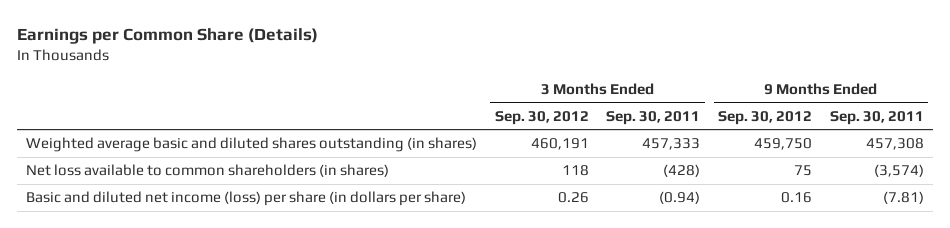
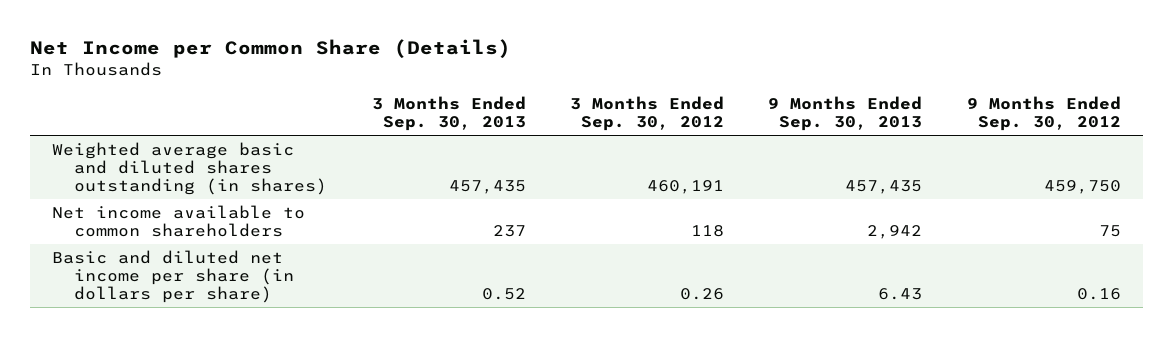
[17,28,319,45] Earnings per Common Share (Details) -> [30,39,512,59] Net Income per Common Share (Details)
[606,110,701,125] Sep. 30, 2011 -> none
[829,110,924,125] Sep. 30, 2011 -> none
none -> [371,96,526,132] 3 Months Ended Sep. 30, 2013
none -> [768,96,923,132] 9 Months Ended Sep. 30, 2013
[26,164,390,178] Net loss available to common shareholders (in shares) -> [52,204,306,237] Net income available to common shareholders
[26,191,467,207] Basic and diluted net income (loss) per share (in dollars per share) -> [52,249,295,303] Basic and diluted net income per share (in dollars per share)

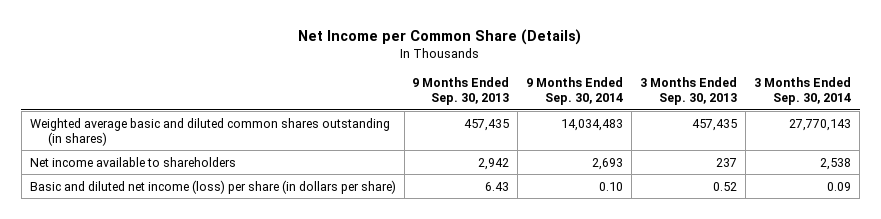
[570,96,725,132] 3 Months Ended Sep. 30, 2012 -> none
[966,96,1121,132] 9 Months Ended Sep. 30, 2012 -> none
none -> [526,77,624,106] 9 Months Ended Sep. 30, 2014
none -> [754,77,852,106] 3 Months Ended Sep. 30, 2014
[52,141,328,195] Weighted average basic and diluted shares outstanding (in shares) -> [29,117,390,146] Weighted average basic and diluted common shares outstanding (in shares)
[52,204,306,237] Net income available to common shareholders -> [29,156,236,167] Net income available to shareholders
[52,249,295,303] Basic and diluted net income per share (in dollars per share) -> [29,179,396,194] Basic and diluted net income (loss) per share (in dollars per share)

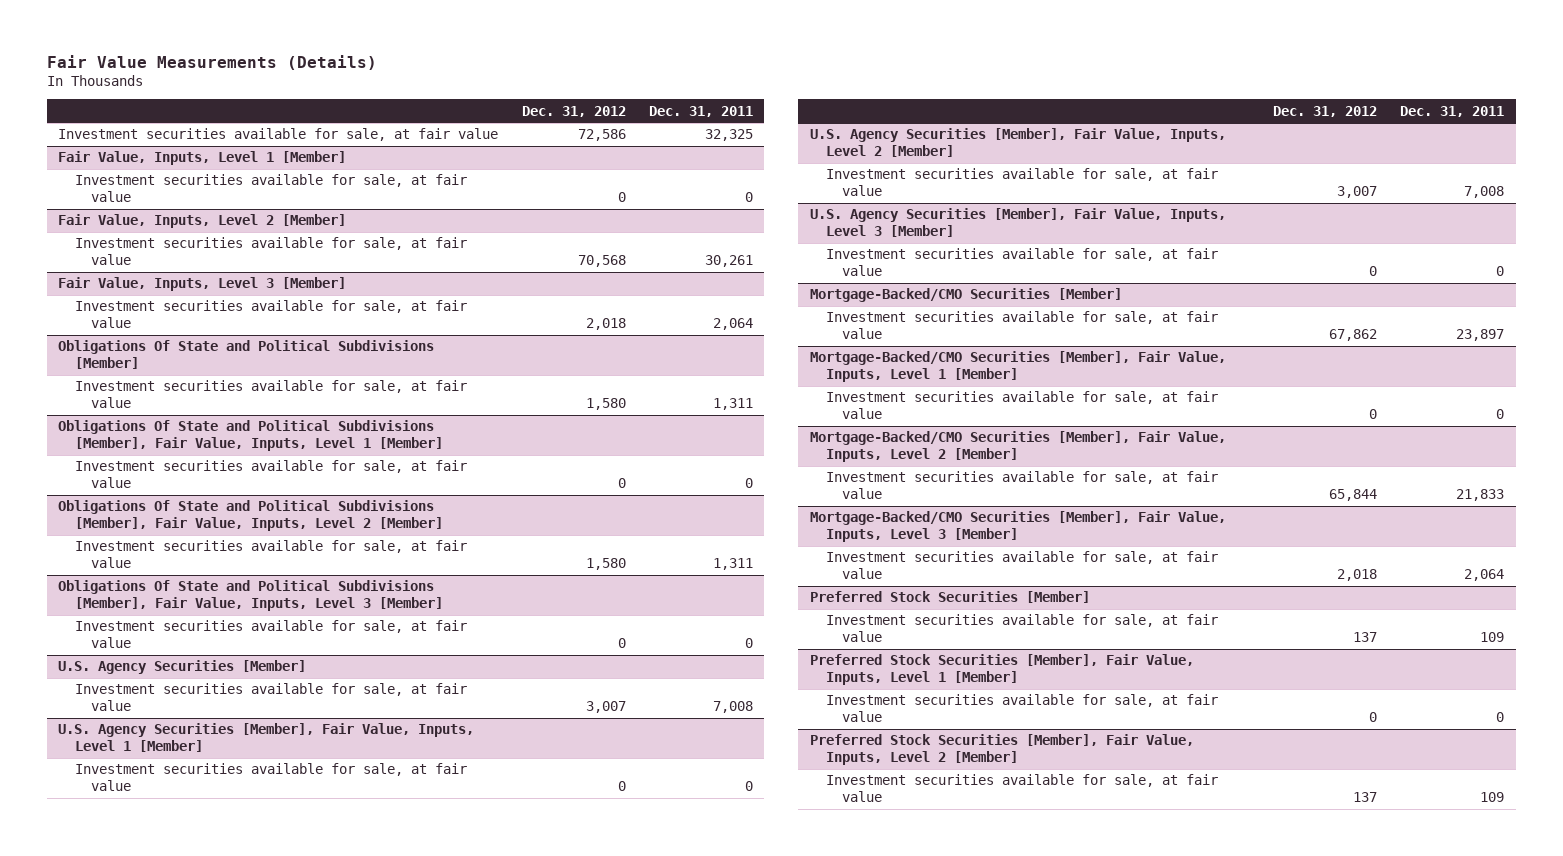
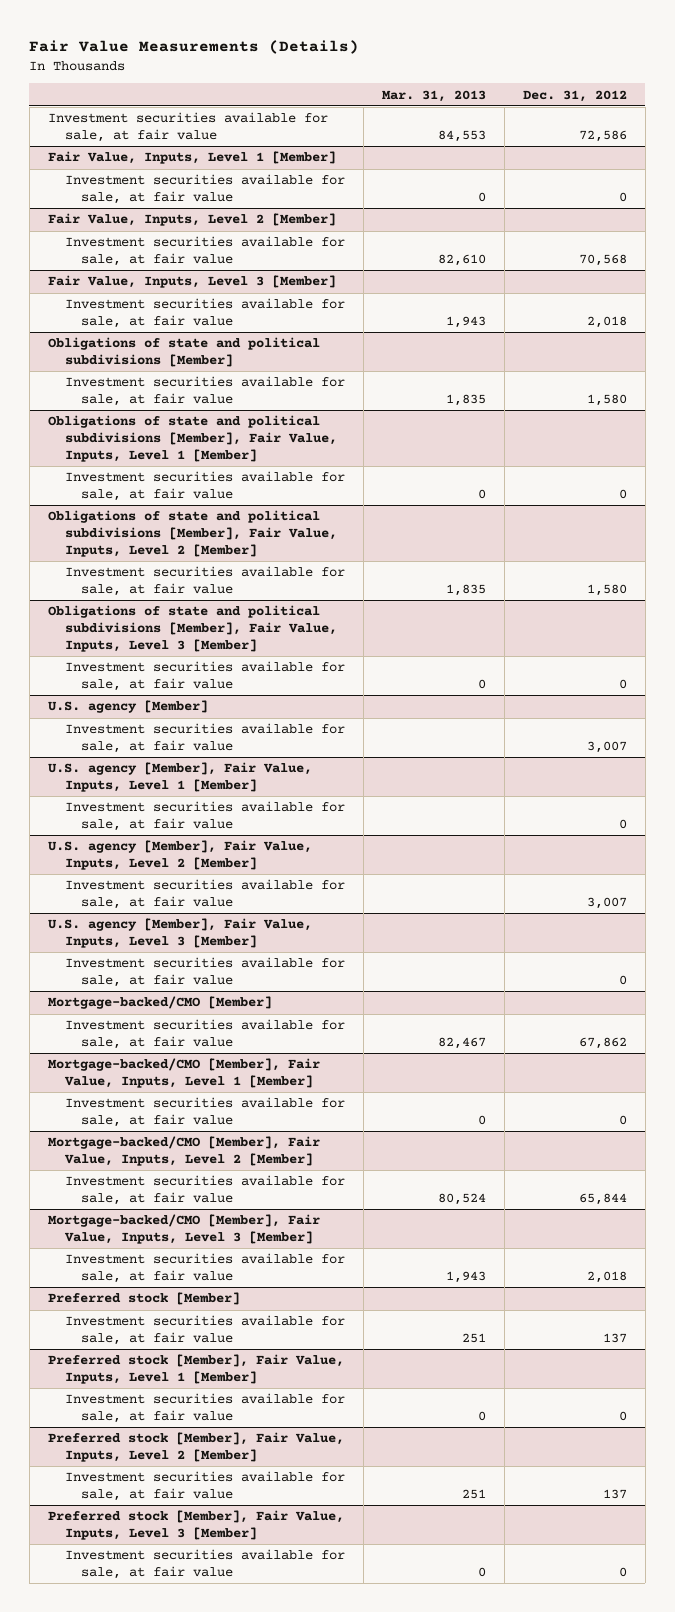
[648,105,753,117] Dec. 31, 2011 -> none
none -> [381,89,486,102] Mar. 31, 2013
[58,340,435,370] Obligations Of State and Political Subdivisions [Member] -> [47,337,320,368] Obligations of state and political subdivisions [Member]
[58,420,443,452] Obligations Of State and Political Subdivisions [Member], Fair Value, Inputs, Level 1 [Member] -> [47,415,337,463] Obligations of state and political subdivisions [Member], Fair Value, Inputs, Level 1 [Member]
[58,500,443,532] Obligations Of State and Political Subdivisions [Member], Fair Value, Inputs, Level 2 [Member] -> [47,510,337,558] Obligations of state and political subdivisions [Member], Fair Value, Inputs, Level 2 [Member]
[58,580,443,612] Obligations Of State and Political Subdivisions [Member], Fair Value, Inputs, Level 3 [Member] -> [47,605,337,653] Obligations of state and political subdivisions [Member], Fair Value, Inputs, Level 3 [Member]
[58,660,307,675] U.S. Agency Securities [Member] -> [47,700,208,714] U.S. agency [Member]
[58,723,475,753] U.S. Agency Securities [Member], Fair Value, Inputs, Level 1 [Member] -> [47,762,312,793] U.S. agency [Member], Fair Value, Inputs, Level 1 [Member]
[809,128,1226,158] U.S. Agency Securities [Member], Fair Value, Inputs, Level 2 [Member] -> [47,840,312,871] U.S. agency [Member], Fair Value, Inputs, Level 2 [Member]
[809,208,1226,238] U.S. Agency Securities [Member], Fair Value, Inputs, Level 3 [Member] -> [47,918,312,949] U.S. agency [Member], Fair Value, Inputs, Level 3 [Member]
[809,288,1122,303] Mortgage-Backed/CMO Securities [Member] -> [47,996,272,1010] Mortgage-backed/CMO [Member]
[809,351,1226,383] Mortgage-Backed/CMO Securities [Member], Fair Value, Inputs, Level 1 [Member] -> [47,1058,320,1089] Mortgage-backed/CMO [Member], Fair Value, Inputs, Level 1 [Member]
[809,431,1226,463] Mortgage-Backed/CMO Securities [Member], Fair Value, Inputs, Level 2 [Member] -> [47,1136,320,1167] Mortgage-backed/CMO [Member], Fair Value, Inputs, Level 2 [Member]
[809,511,1226,543] Mortgage-Backed/CMO Securities [Member], Fair Value, Inputs, Level 3 [Member] -> [47,1214,320,1245] Mortgage-backed/CMO [Member], Fair Value, Inputs, Level 3 [Member]
[809,591,1090,604] Preferred Stock Securities [Member] -> [47,1292,240,1306] Preferred stock [Member]
[809,654,1194,686] Preferred Stock Securities [Member], Fair Value, Inputs, Level 1 [Member] -> [47,1354,344,1385] Preferred stock [Member], Fair Value, Inputs, Level 1 [Member]
[809,734,1194,766] Preferred Stock Securities [Member], Fair Value, Inputs, Level 2 [Member] -> [47,1432,344,1463] Preferred stock [Member], Fair Value, Inputs, Level 2 [Member]
none -> [47,1510,344,1541] Preferred stock [Member], Fair Value, Inputs, Level 3 [Member]
none -> [64,1549,345,1580] Investment securities available for sale, at fair value

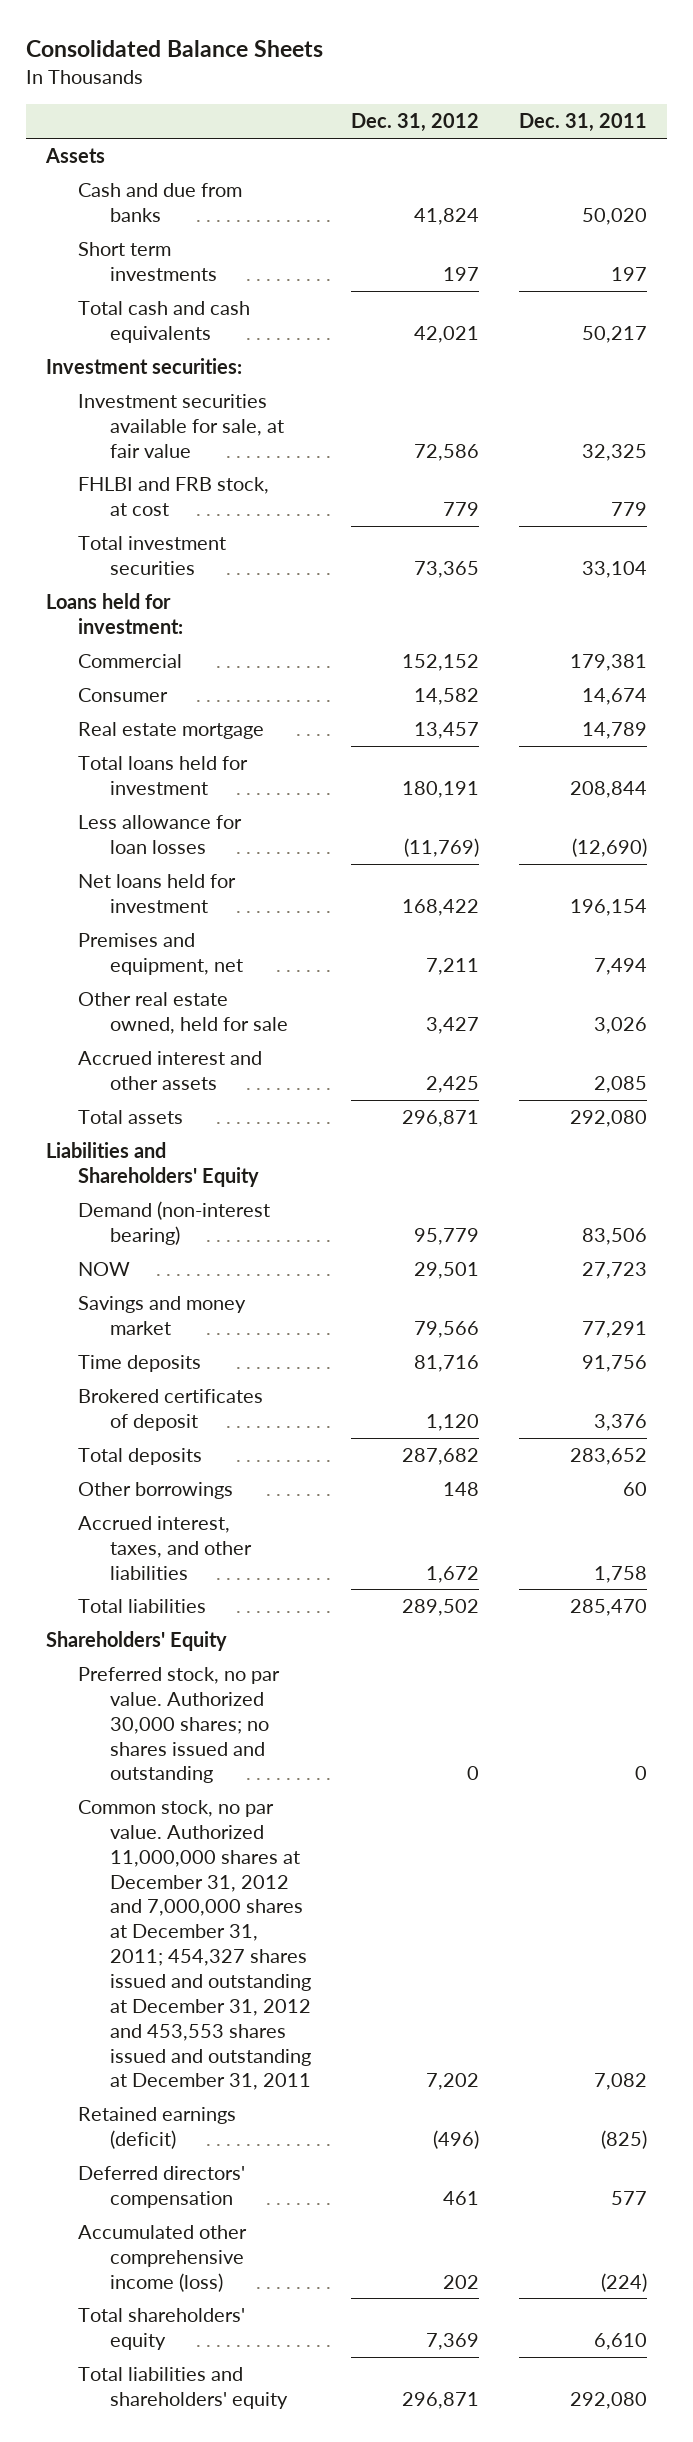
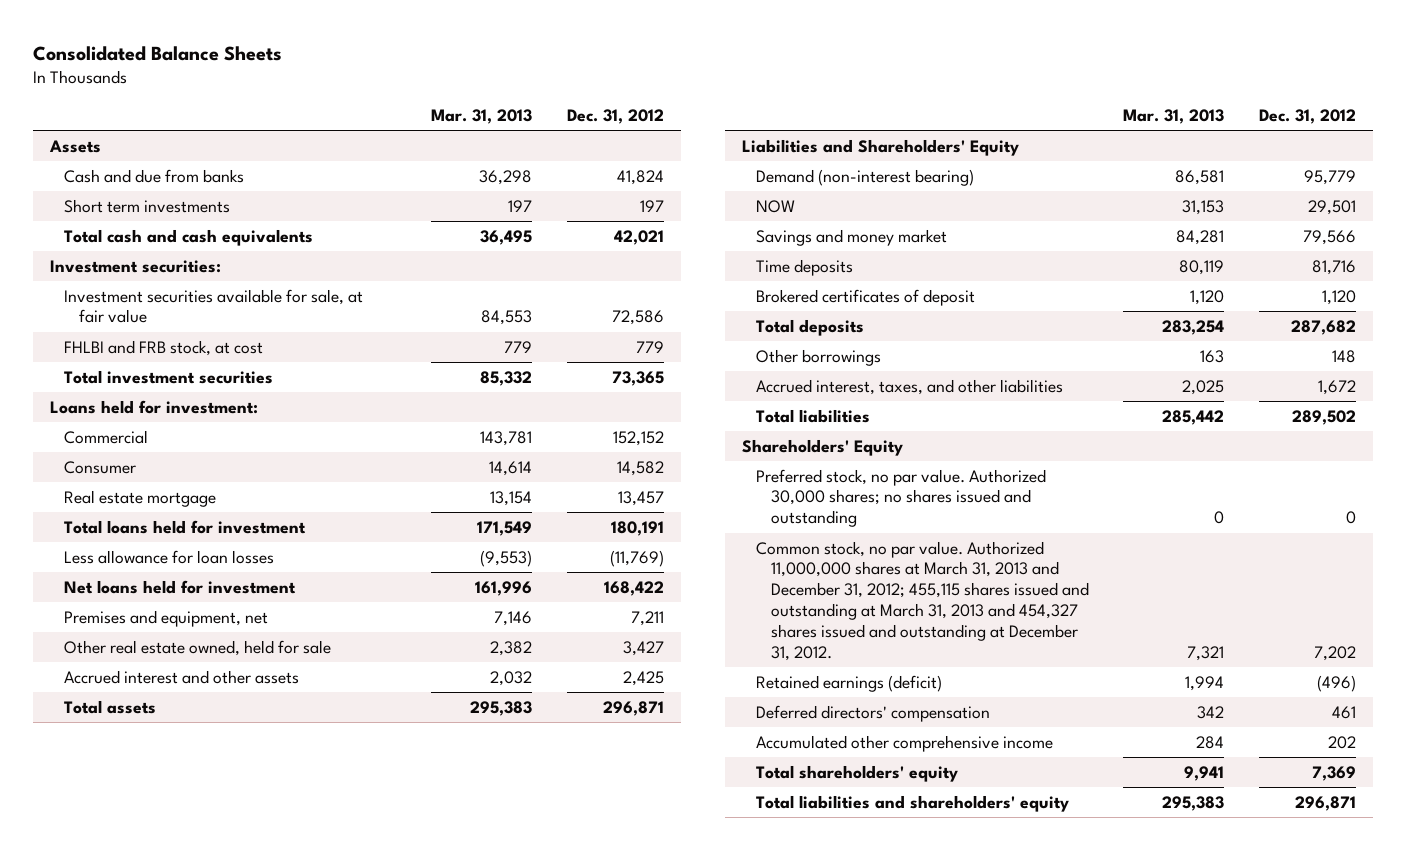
[519,113,648,133] Dec. 31, 2011 -> none
none -> [431,108,533,124] Mar. 31, 2013
[78,1800,312,2091] Common stock, no par value. Authorized 11,000,000 shares at December 31, 2012 and 7,000,000 shares at December 31, 2011; 454,327 shares issued and outstanding at December 31, 2012 and 453,553 shares issued and outstanding at December 31, 2011 -> [756,540,1089,661] Common stock, no par value. Authorized 11,000,000 shares at March 31, 2013 and December 31, 2012; 455,115 shares issued and outstanding at March 31, 2013 and 454,327 shares issued and outstanding at December 31, 2012.
[78,2225,248,2292] Accumulated other comprehensive income (loss) -> [756,734,1054,752] Accumulated other comprehensive income

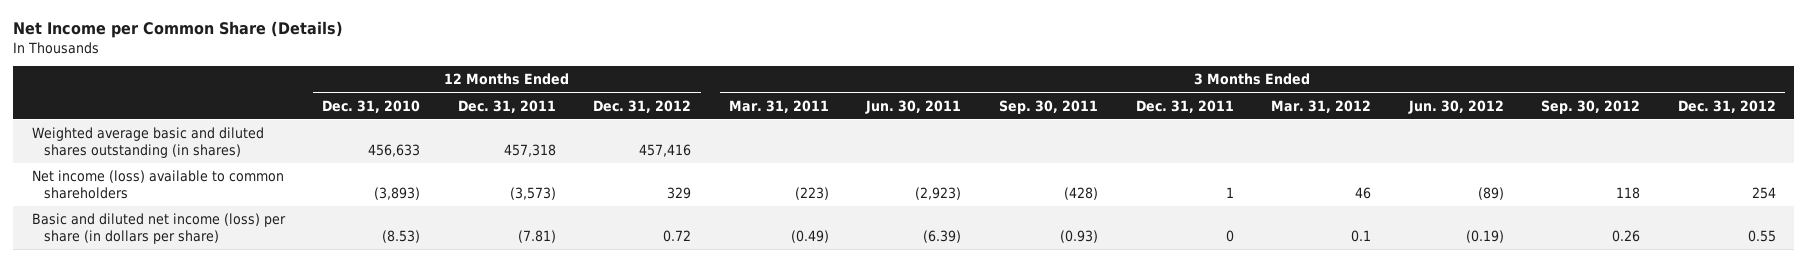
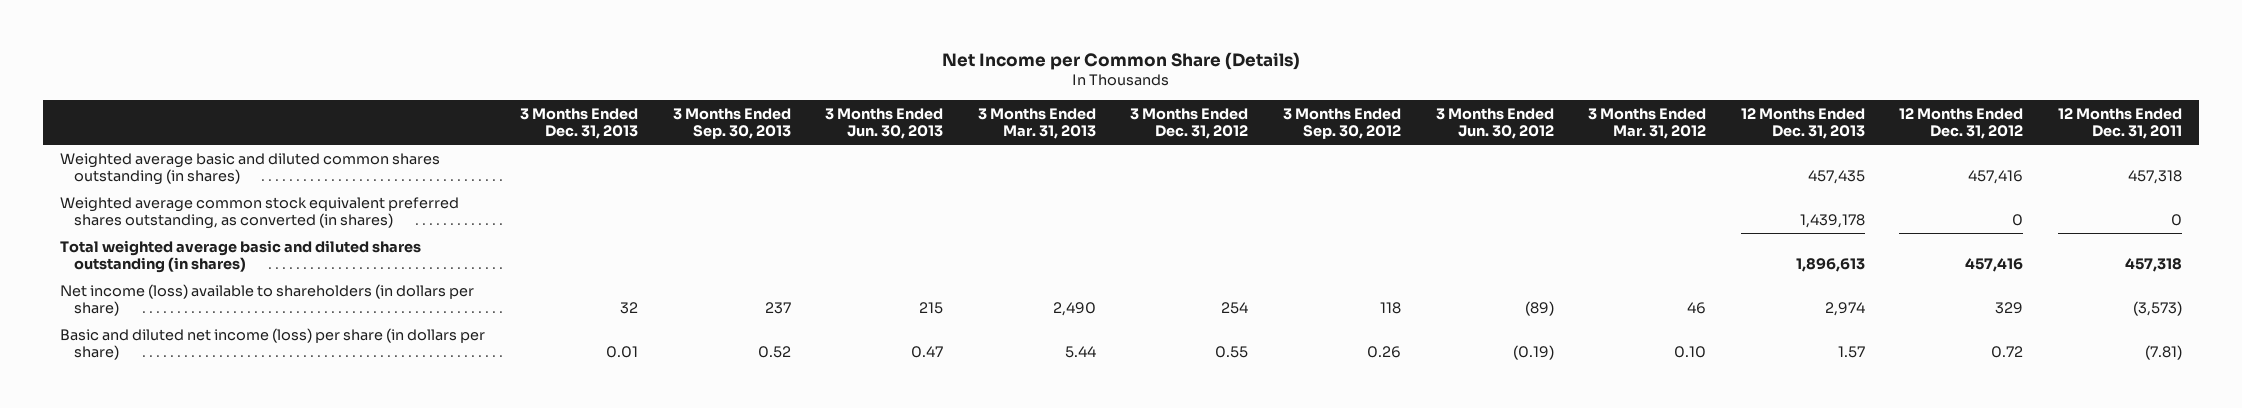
[322,99,421,113] Dec. 31, 2010 -> none
[728,99,829,113] Mar. 31, 2011 -> none
[865,99,962,114] Jun. 30, 2011 -> none
[999,99,1099,114] Sep. 30, 2011 -> none
[1135,99,1234,113] Dec. 31, 2011 -> none
none -> [519,107,638,140] 3 Months Ended Dec. 31, 2013
none -> [672,107,791,140] 3 Months Ended Sep. 30, 2013
none -> [825,107,944,140] 3 Months Ended Jun. 30, 2013
none -> [977,107,1096,140] 3 Months Ended Mar. 31, 2013
none -> [1740,107,1865,140] 12 Months Ended Dec. 31, 2013
none -> [60,152,441,186] Weighted average basic and diluted common shares outstanding (in shares)
none -> [60,196,460,230] Weighted average common stock equivalent preferred shares outstanding, as converted (in shares)
[31,127,264,159] Weighted average basic and diluted shares outstanding (in shares) -> [60,239,422,274] Total weighted average basic and diluted shares outstanding (in shares)
[31,170,284,200] Net income (loss) available to common shareholders -> [60,283,475,317] Net income (loss) available to shareholders (in dollars per share)
[1351,230,1372,243] 0.1 -> [1674,346,1707,359] 0.10

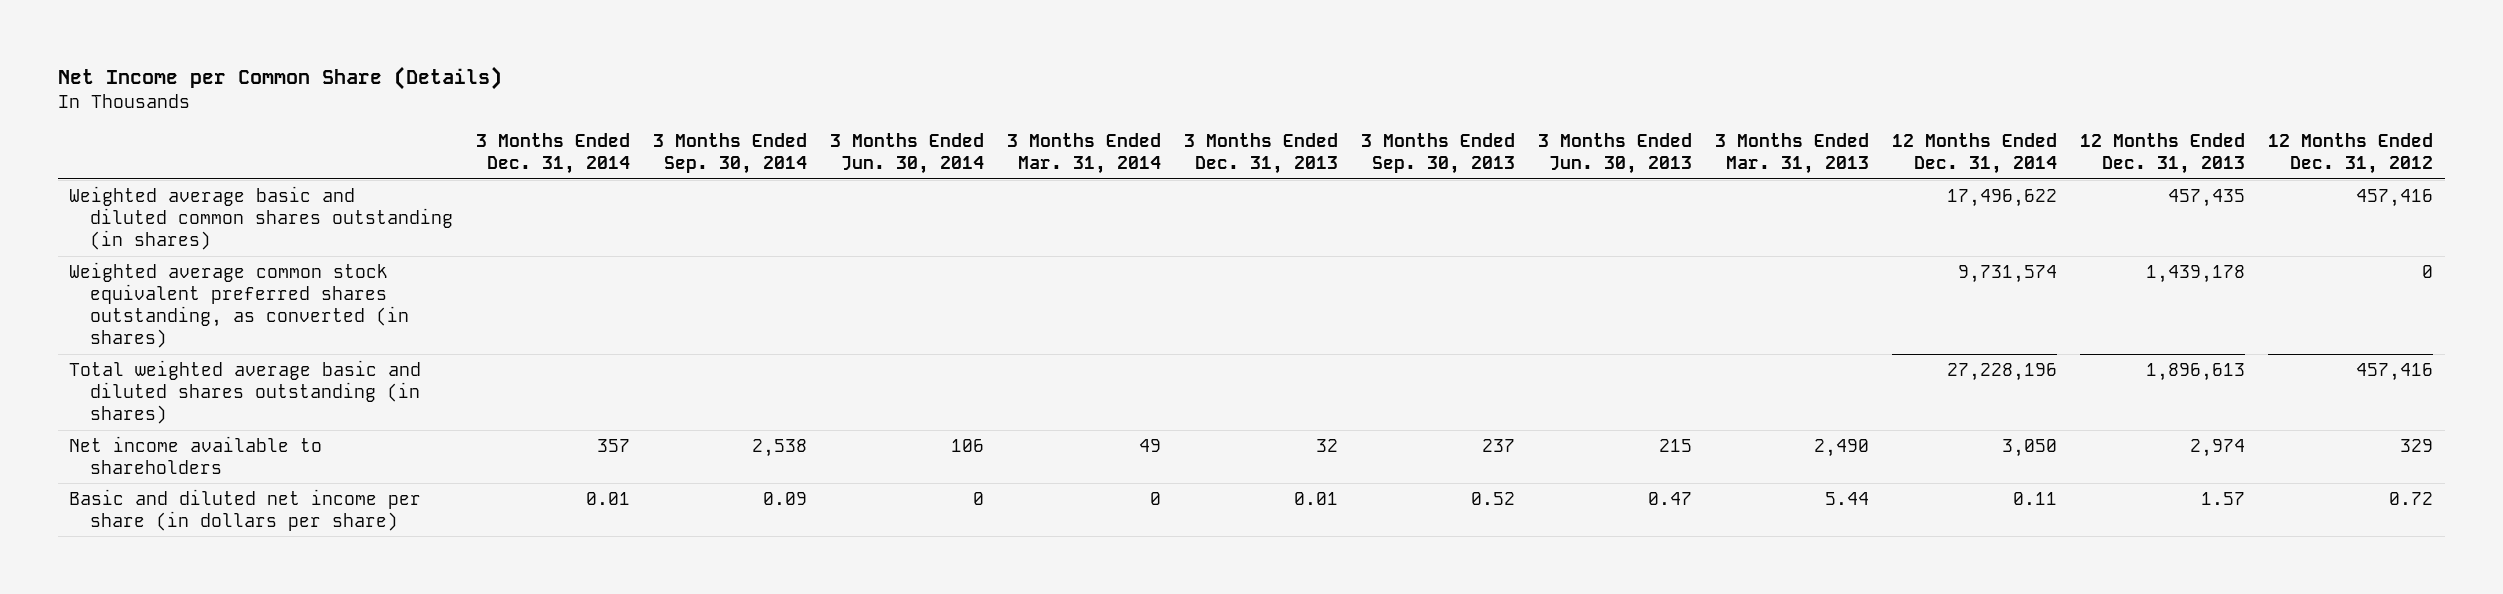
[1130,107,1249,140] 3 Months Ended Dec. 31, 2012 -> none
[1282,107,1401,140] 3 Months Ended Sep. 30, 2012 -> none
[1435,107,1554,140] 3 Months Ended Jun. 30, 2012 -> none
[1588,107,1707,140] 3 Months Ended Mar. 31, 2012 -> none
[2058,107,2183,140] 12 Months Ended Dec. 31, 2011 -> none
none -> [476,132,631,175] 3 Months Ended Dec. 31, 2014
none -> [653,132,808,175] 3 Months Ended Sep. 30, 2014
none -> [830,132,985,175] 3 Months Ended Jun. 30, 2014
none -> [1007,132,1162,175] 3 Months Ended Mar. 31, 2014
none -> [1892,132,2058,175] 12 Months Ended Dec. 31, 2014
[60,283,475,317] Net income (loss) available to shareholders (in dollars per share) -> [69,435,323,474] Net income available to shareholders
[60,327,486,361] Basic and diluted net income (loss) per share (in dollars per share) -> [69,488,422,531] Basic and diluted net income per share (in dollars per share)

